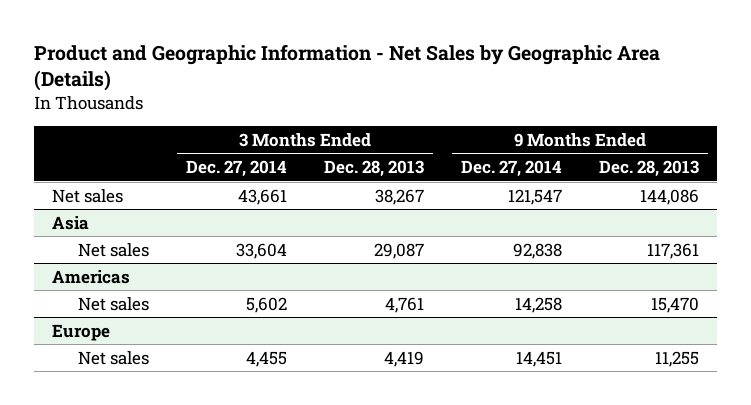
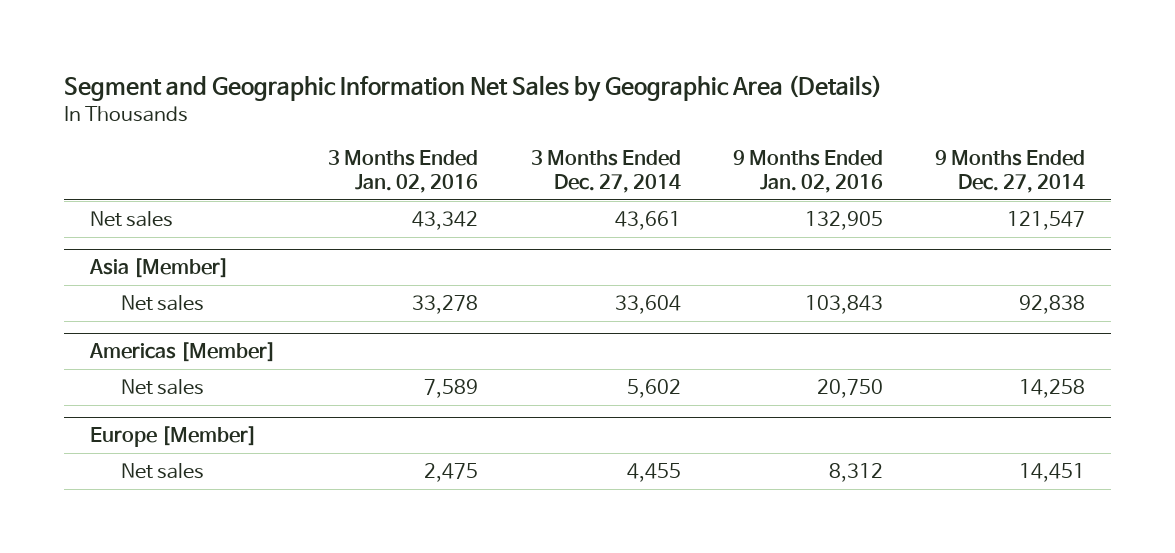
[33,44,660,92] Product and Geographic Information - Net Sales by Geographic Area (Details) -> [63,75,882,103] Segment and Geographic Information Net Sales by Geographic Area (Details)
[323,160,424,178] Dec. 28, 2013 -> none
[598,160,699,178] Dec. 28, 2013 -> none
none -> [328,149,479,194] 3 Months Ended Jan. 02, 2016
none -> [732,149,883,194] 9 Months Ended Jan. 02, 2016
[52,215,90,230] Asia -> [89,257,230,278] Asia [Member]
[52,269,131,284] Americas -> [89,341,277,362] Americas [Member]
[52,323,111,341] Europe -> [90,425,258,447] Europe [Member]

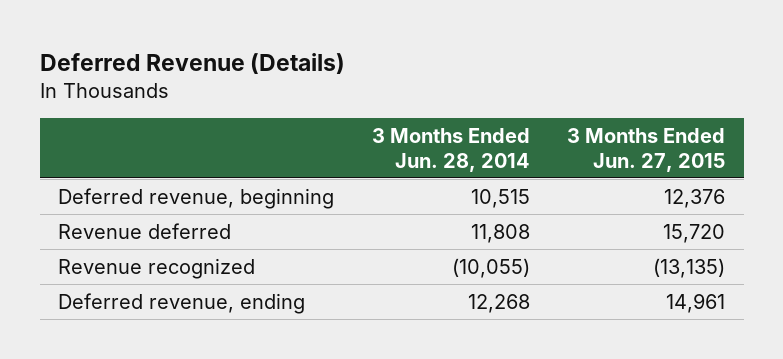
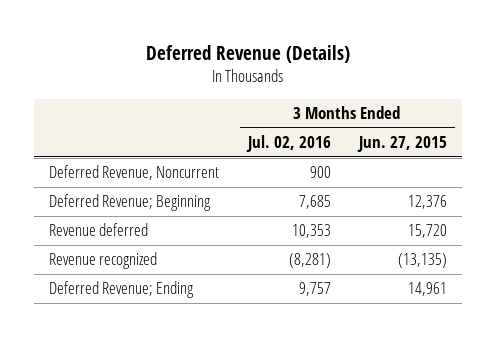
[371,127,530,172] 3 Months Ended Jun. 28, 2014 -> none
none -> [245,135,331,153] Jul. 02, 2016
none -> [48,165,219,181] Deferred Revenue, Noncurrent
[58,187,335,209] Deferred revenue, beginning -> [48,194,211,212] Deferred Revenue; Beginning
[58,292,306,314] Deferred revenue, ending -> [48,281,194,299] Deferred Revenue; Ending

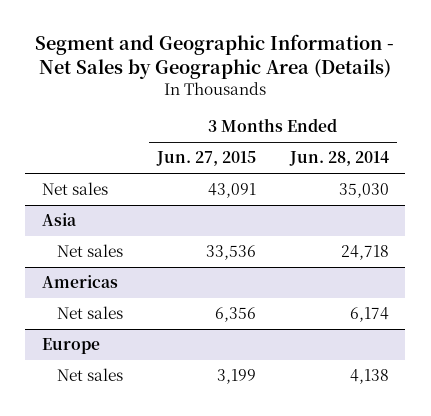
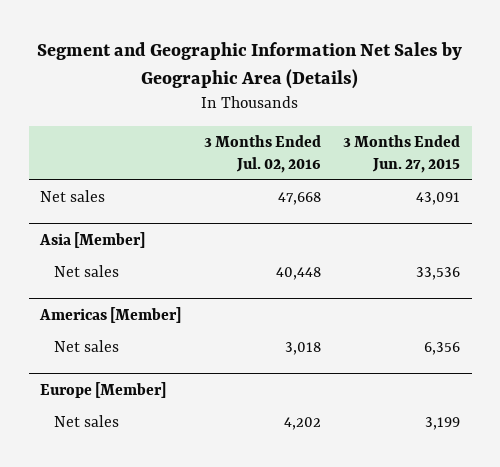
[35,33,395,80] Segment and Geographic Information - Net Sales by Geographic Area (Details) -> [37,42,463,90] Segment and Geographic Information Net Sales by Geographic Area (Details)
[288,151,389,167] Jun. 28, 2014 -> none
none -> [203,135,321,173] 3 Months Ended Jul. 02, 2016
[42,213,78,227] Asia -> [39,231,146,248] Asia [Member]
[42,275,119,289] Americas -> [39,306,182,323] Americas [Member]
[42,338,101,355] Europe -> [40,381,167,398] Europe [Member]

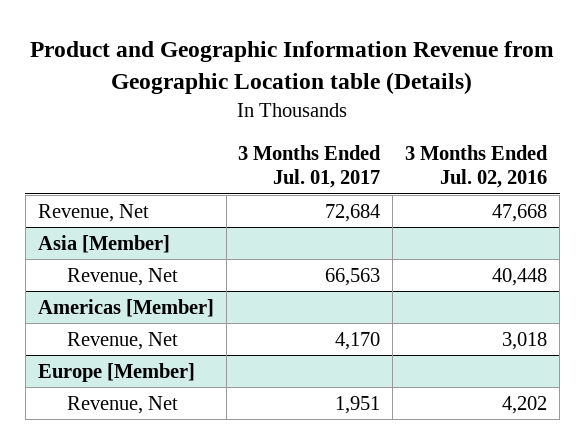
[37,42,463,90] Segment and Geographic Information Net Sales by Geographic Area (Details) -> [30,41,555,95] Product and Geographic Information Revenue from Geographic Location table (Details)
[343,135,461,173] 3 Months Ended Jun. 27, 2015 -> none
none -> [238,144,382,189] 3 Months Ended Jul. 01, 2017
[40,190,106,203] Net sales -> [37,203,149,222] Revenue, Net
[53,265,119,278] Net sales -> [66,267,178,286] Revenue, Net
[53,340,119,353] Net sales -> [66,331,178,350] Revenue, Net
[53,415,119,428] Net sales -> [66,395,178,414] Revenue, Net

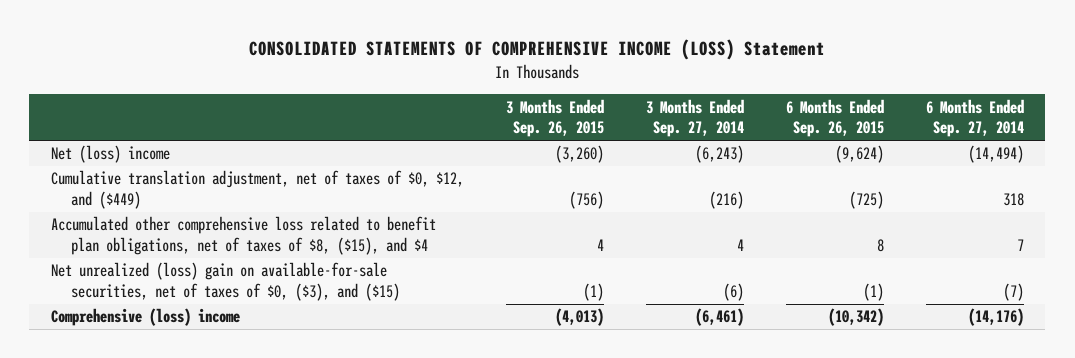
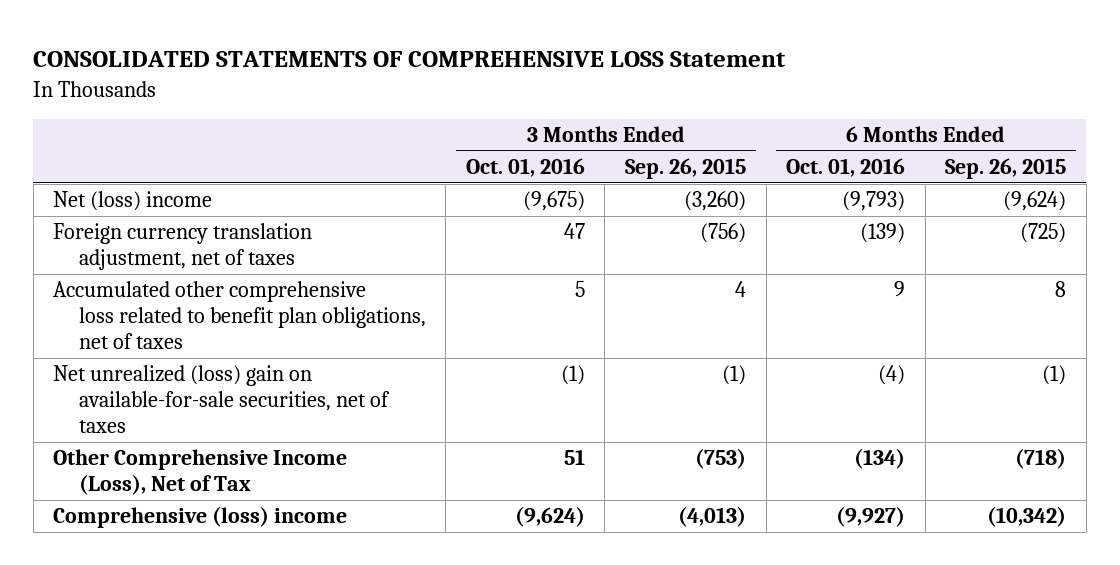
[249,39,826,61] CONSOLIDATED STATEMENTS OF COMPREHENSIVE INCOME (LOSS) Statement -> [33,51,787,68] CONSOLIDATED STATEMENTS OF COMPREHENSIVE LOSS Statement
[645,98,744,138] 3 Months Ended Sep. 27, 2014 -> none
[926,98,1025,138] 6 Months Ended Sep. 27, 2014 -> none
none -> [465,157,585,177] Oct. 01, 2016
none -> [786,157,906,177] Oct. 01, 2016
[50,170,464,210] Cumulative translation adjustment, net of taxes of $0, $12, and ($449) -> [53,223,313,271] Foreign currency translation adjustment, net of taxes
[50,216,436,256] Accumulated other comprehensive loss related to benefit plan obligations, net of taxes of $8, ($15), and $4 -> [53,281,426,350] Accumulated other comprehensive loss related to benefit plan obligations, net of taxes
[50,262,400,302] Net unrealized (loss) gain on available-for-sale securities, net of taxes of $0, ($3), and ($15) -> [53,365,390,434] Net unrealized (loss) gain on available-for-sale securities, net of taxes
none -> [53,449,348,496] Other Comprehensive Income (Loss), Net of Tax

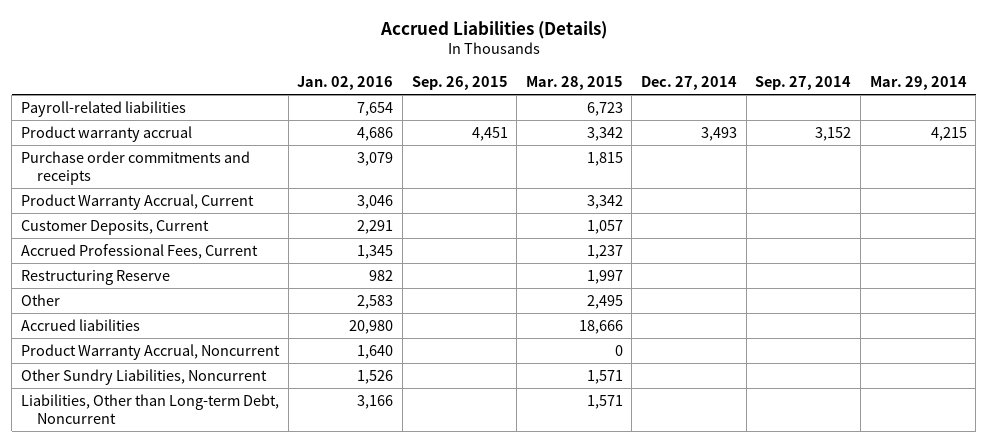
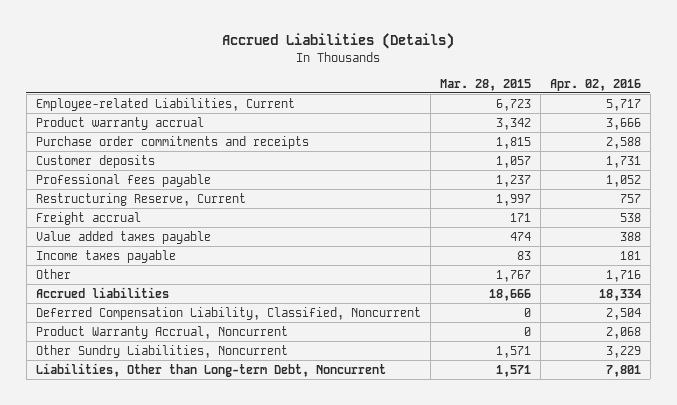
[297,75,394,90] Jan. 02, 2016 -> none
[411,75,508,90] Sep. 26, 2015 -> none
[641,75,738,90] Dec. 27, 2014 -> none
[755,75,852,90] Sep. 27, 2014 -> none
[869,75,967,90] Mar. 29, 2014 -> none
none -> [549,78,641,91] Apr. 02, 2016
[20,100,186,117] Payroll-related liabilities -> [35,97,295,111] Employee-related Liabilities, Current
[20,193,254,210] Product Warranty Accrual, Current -> none
[20,219,209,235] Customer Deposits, Current -> [35,154,155,168] Customer deposits
[20,243,258,259] Accrued Professional Fees, Current -> [35,173,211,187] Professional fees payable
[20,269,170,285] Restructuring Reserve -> [35,192,246,206] Restructuring Reserve, Current
none -> [35,211,141,225] Freight accrual
none -> [35,230,211,244] Value added taxes payable
none -> [35,249,176,263] Income taxes payable
[586,294,623,309] 2,495 -> [495,269,531,282] 1,767
none -> [35,306,421,320] Deferred Compensation Liability, Classified, Noncurrent

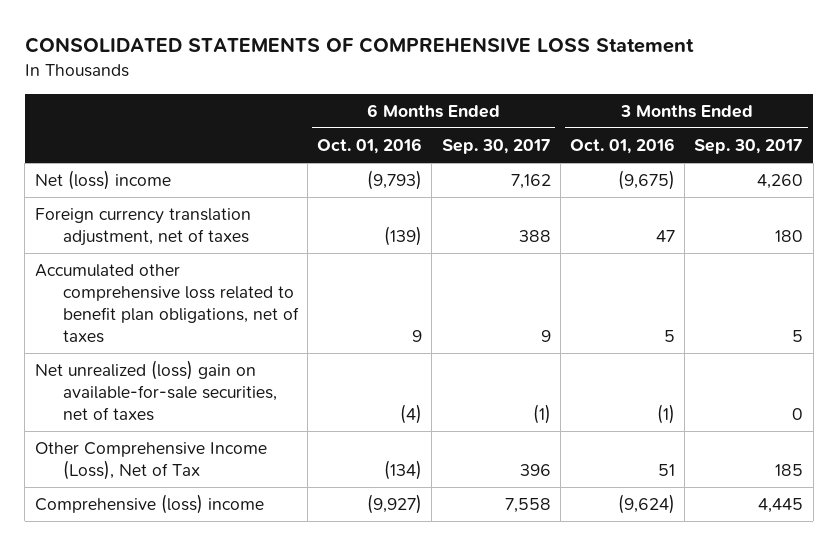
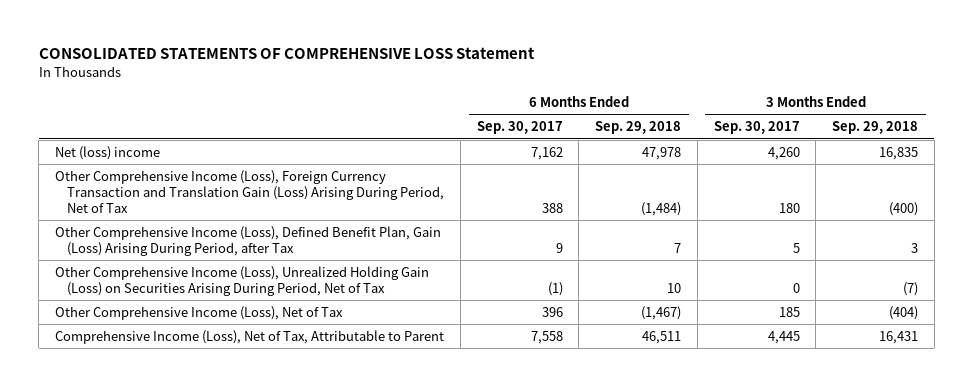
[317,138,423,155] Oct. 01, 2016 -> none
[569,138,675,155] Oct. 01, 2016 -> none
none -> [595,121,682,135] Sep. 29, 2018
none -> [832,121,919,135] Sep. 29, 2018
[34,208,251,247] Foreign currency translation adjustment, net of taxes -> [55,169,444,213] Other Comprehensive Income (Loss), Foreign Currency Transaction and Translation Gain (Loss) Arising During Period, Net of Tax
[34,264,299,343] Accumulated other comprehensive loss related to benefit plan obligations, net of taxes -> [55,225,442,256] Other Comprehensive Income (Loss), Defined Benefit Plan, Gain (Loss) Arising During Period, after Tax
[34,360,277,421] Net unrealized (loss) gain on available-for-sale securities, net of taxes -> [55,265,430,296] Other Comprehensive Income (Loss), Unrealized Holding Gain (Loss) on Securities Arising During Period, Net of Tax
[34,494,264,515] Comprehensive (loss) income -> [55,329,445,344] Comprehensive Income (Loss), Net of Tax, Attributable to Parent

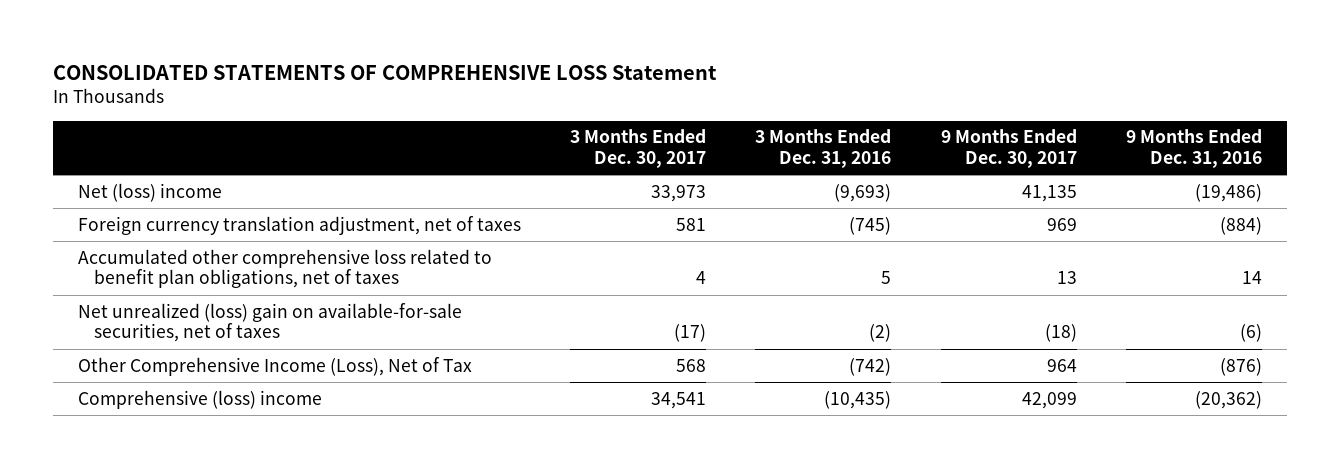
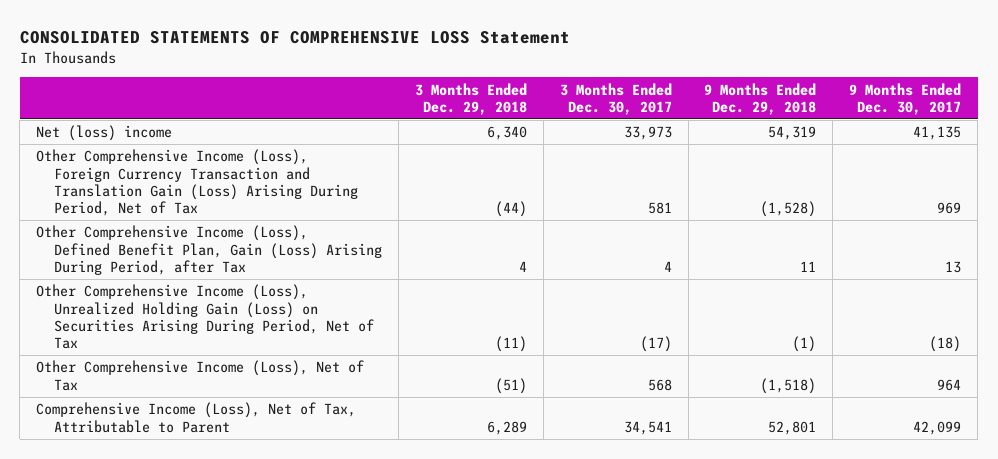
[755,129,892,168] 3 Months Ended Dec. 31, 2016 -> none
[1125,129,1262,168] 9 Months Ended Dec. 31, 2016 -> none
none -> [414,82,527,115] 3 Months Ended Dec. 29, 2018
none -> [704,82,817,115] 9 Months Ended Dec. 29, 2018
[77,215,521,235] Foreign currency translation adjustment, net of taxes -> [36,149,358,216] Other Comprehensive Income (Loss), Foreign Currency Transaction and Translation Gain (Loss) Arising During Period, Net of Tax
[77,248,492,289] Accumulated other comprehensive loss related to benefit plan obligations, net of taxes -> [36,225,382,275] Other Comprehensive Income (Loss), Defined Benefit Plan, Gain (Loss) Arising During Period, after Tax
[77,302,462,343] Net unrealized (loss) gain on available-for-sale securities, net of taxes -> [36,284,374,349] Other Comprehensive Income (Loss), Unrealized Holding Gain (Loss) on Securities Arising During Period, Net of Tax
[77,389,322,409] Comprehensive (loss) income -> [36,402,357,433] Comprehensive Income (Loss), Net of Tax, Attributable to Parent

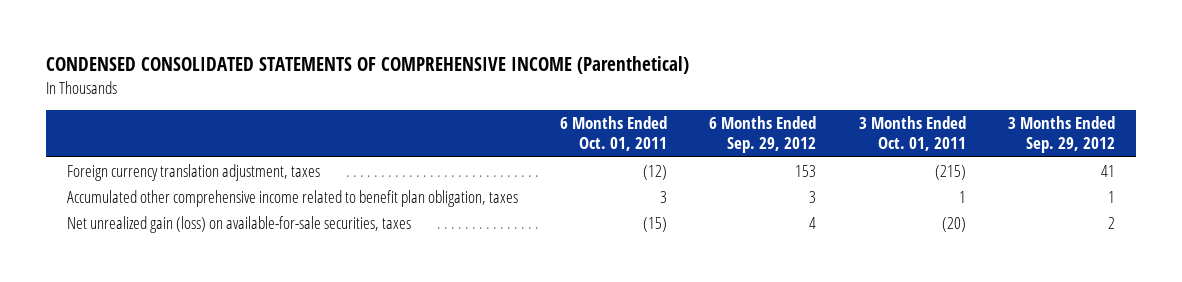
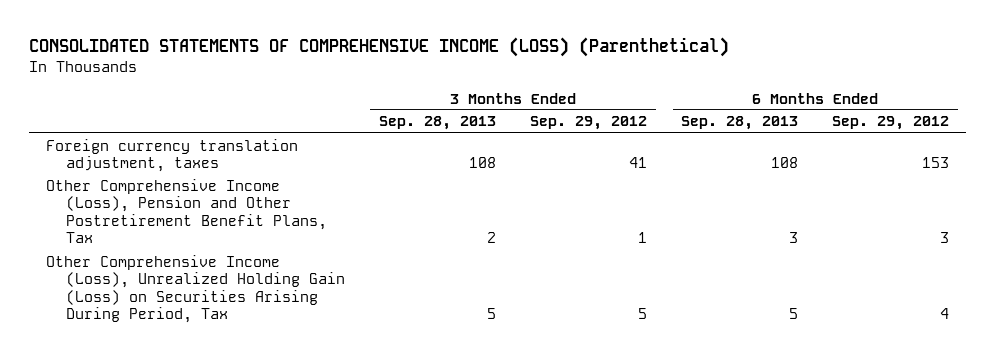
[46,56,690,75] CONDENSED CONSOLIDATED STATEMENTS OF COMPREHENSIVE INCOME (Parenthetical) -> [29,37,730,58] CONSOLIDATED STATEMENTS OF COMPREHENSIVE INCOME (LOSS) (Parenthetical)
[560,115,668,152] 6 Months Ended Oct. 01, 2011 -> none
[858,115,966,152] 3 Months Ended Oct. 01, 2011 -> none
none -> [378,116,496,131] Sep. 28, 2013
none -> [681,116,799,131] Sep. 28, 2013
[67,190,519,208] Accumulated other comprehensive income related to benefit plan obligation, taxes -> [46,178,327,244] Other Comprehensive Income (Loss), Pension and Other Postretirement Benefit Plans, Tax
[67,216,412,234] Net unrealized gain (loss) on available-for-sale securities, taxes -> [46,254,345,324] Other Comprehensive Income (Loss), Unrealized Holding Gain (Loss) on Securities Arising During Period, Tax
[1107,217,1115,230] 2 -> [637,308,647,320] 5

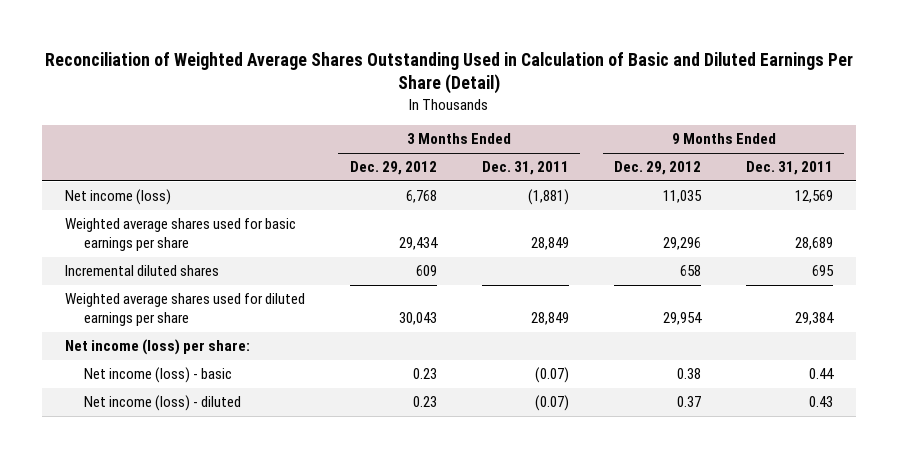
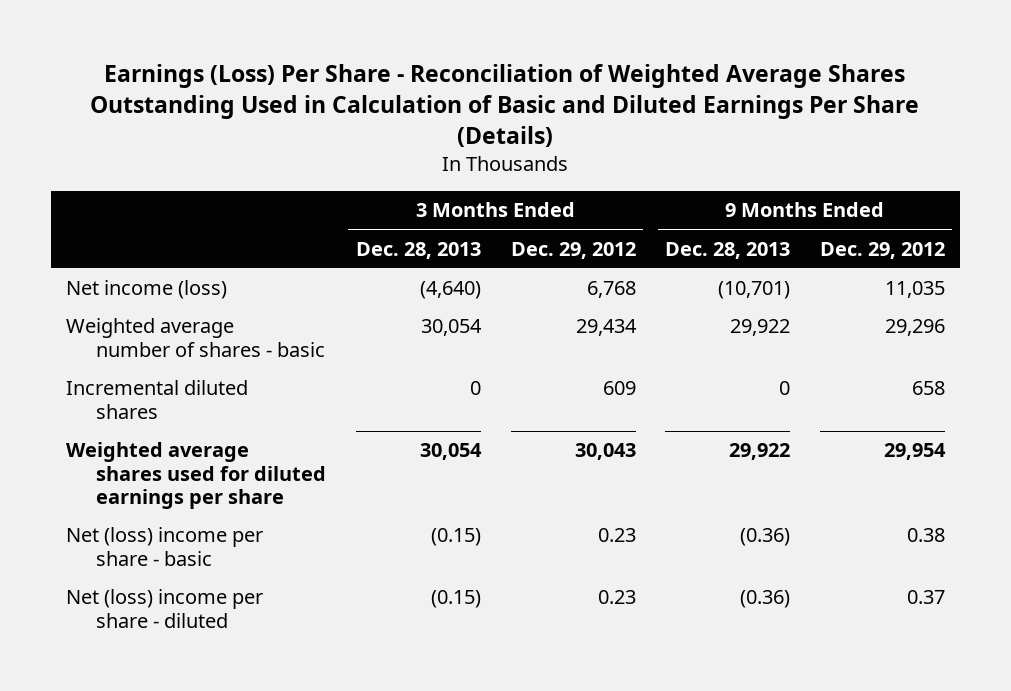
[44,51,853,95] Reconciliation of Weighted Average Shares Outstanding Used in Calculation of Basic and Diluted Earnings Per Share (Detail) -> [90,63,920,147] Earnings (Loss) Per Share - Reconciliation of Weighted Average Shares Outstanding Used in Calculation of Basic and Diluted Earnings Per Share (Details)
[481,161,569,176] Dec. 31, 2011 -> none
[746,161,834,176] Dec. 31, 2011 -> none
none -> [355,241,481,259] Dec. 28, 2013
none -> [665,241,791,259] Dec. 28, 2013
[64,218,296,252] Weighted average shares used for basic earnings per share -> [65,318,326,357] Weighted average number of shares - basic
[64,339,250,356] Net income (loss) per share: -> none
[83,367,232,384] Net income (loss) - basic -> [65,527,263,566] Net (loss) income per share - basic
[83,395,241,412] Net income (loss) - diluted -> [65,589,263,628] Net (loss) income per share - diluted

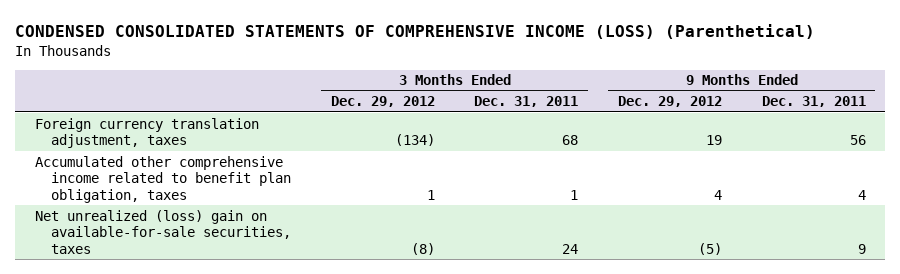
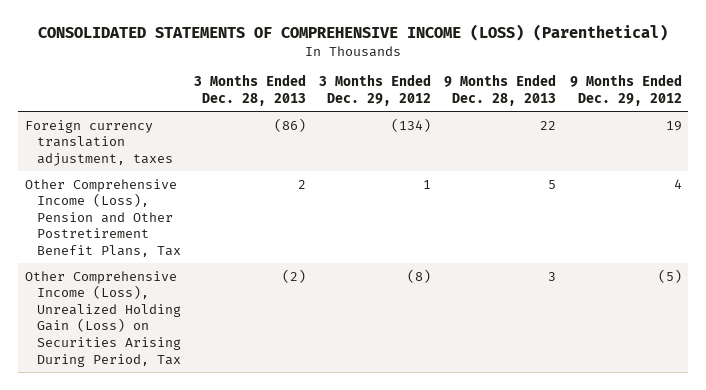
[15,23,816,39] CONDENSED CONSOLIDATED STATEMENTS OF COMPREHENSIVE INCOME (LOSS) (Parenthetical) -> [38,24,669,42] CONSOLIDATED STATEMENTS OF COMPREHENSIVE INCOME (LOSS) (Parenthetical)
[474,96,579,108] Dec. 31, 2011 -> none
[761,96,866,108] Dec. 31, 2011 -> none
none -> [193,73,306,106] 3 Months Ended Dec. 28, 2013
none -> [444,73,557,106] 9 Months Ended Dec. 28, 2013
[34,155,292,203] Accumulated other comprehensive income related to benefit plan obligation, taxes -> [24,178,181,257] Other Comprehensive Income (Loss), Pension and Other Postretirement Benefit Plans, Tax
[34,209,292,254] Net unrealized (loss) gain on available-for-sale securities, taxes -> [24,270,181,367] Other Comprehensive Income (Loss), Unrealized Holding Gain (Loss) on Securities Arising During Period, Tax

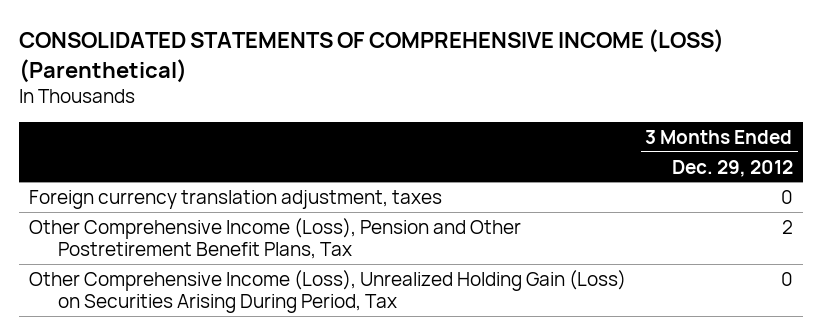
[193,73,306,106] 3 Months Ended Dec. 28, 2013 -> none
[444,73,557,106] 9 Months Ended Dec. 28, 2013 -> none
[569,73,682,106] 9 Months Ended Dec. 29, 2012 -> none
[391,117,432,132] (134) -> [780,189,793,204] 0
[423,179,432,189] 1 -> [781,219,793,234] 2
[407,268,432,283] (8) -> [780,271,793,286] 0

